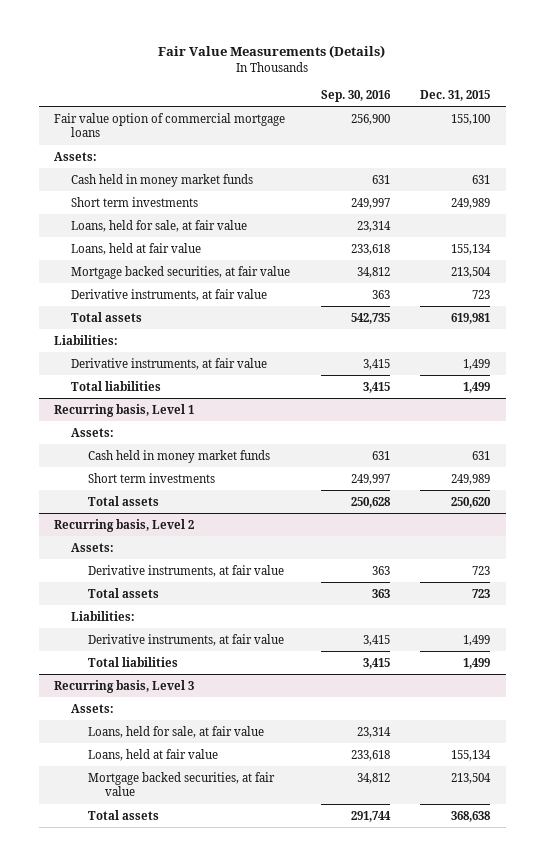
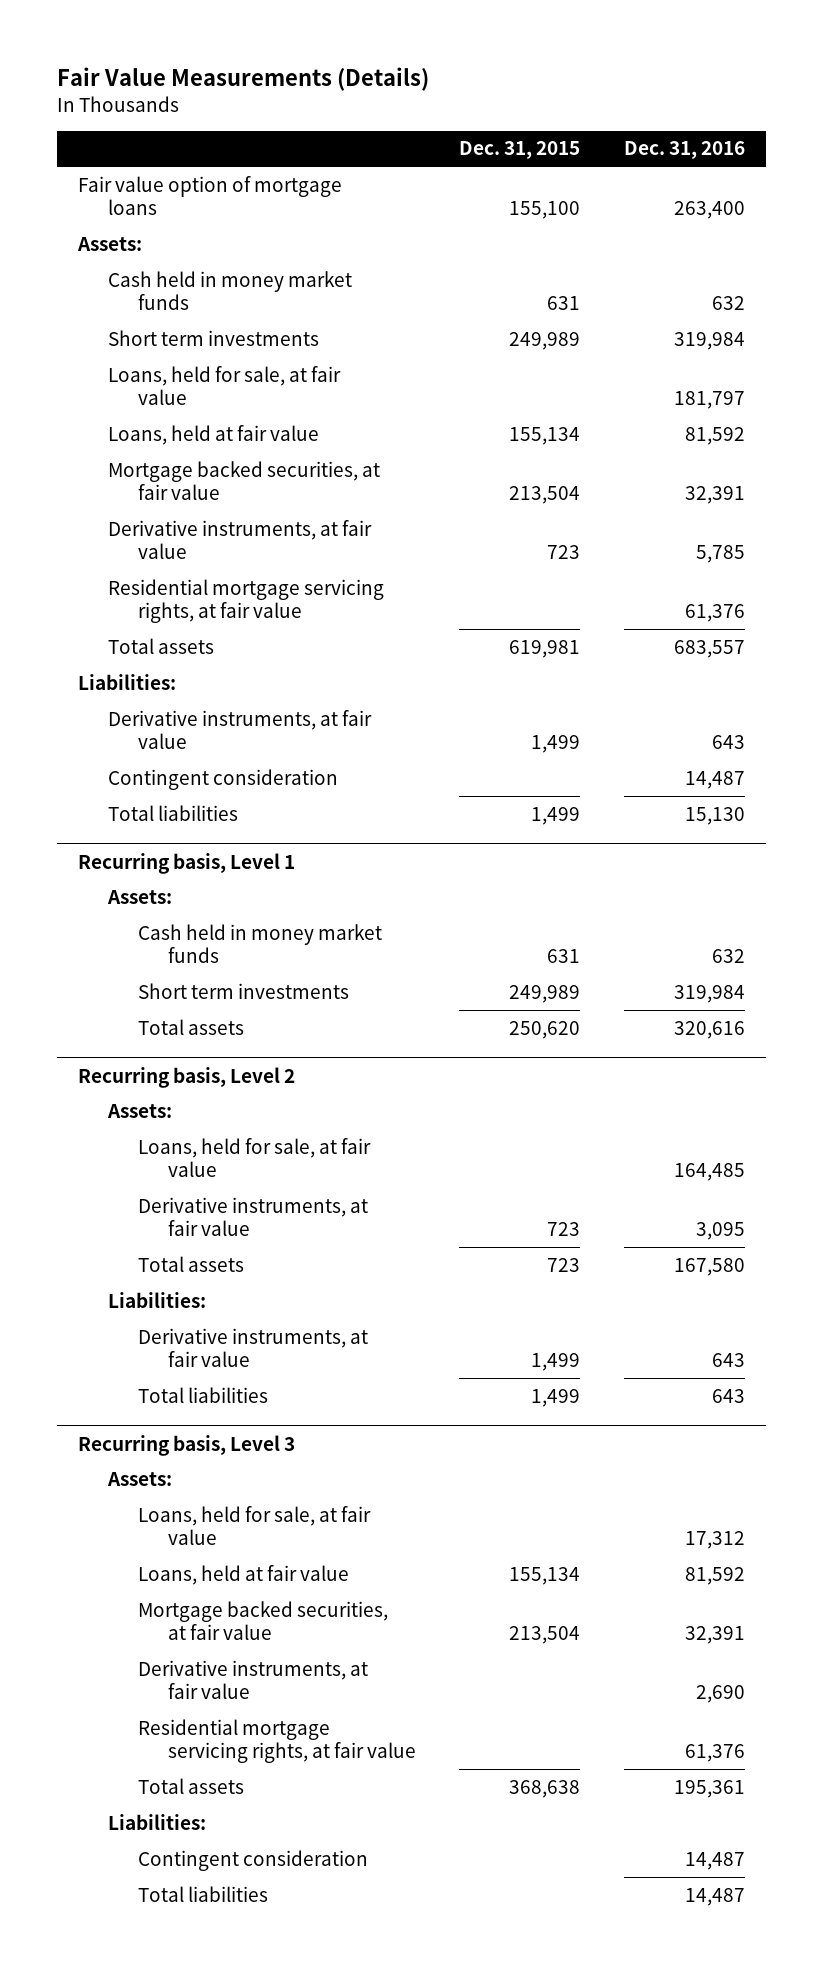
[320,89,391,102] Sep. 30, 2016 -> none
none -> [623,141,745,160] Dec. 31, 2016
[53,112,285,138] Fair value option of commercial mortgage loans -> [78,175,343,216] Fair value option of mortgage loans
none -> [108,578,385,624] Residential mortgage servicing rights, at fair value
none -> [108,768,339,790] Contingent consideration
none -> [138,1137,372,1178] Loans, held for sale, at fair value
none -> [138,1659,369,1700] Derivative instruments, at fair value
none -> [138,1718,416,1764] Residential mortgage servicing rights, at fair value
none -> [108,1813,207,1830] Liabilities:
none -> [138,1849,369,1871] Contingent consideration
none -> [138,1885,269,1902] Total liabilities

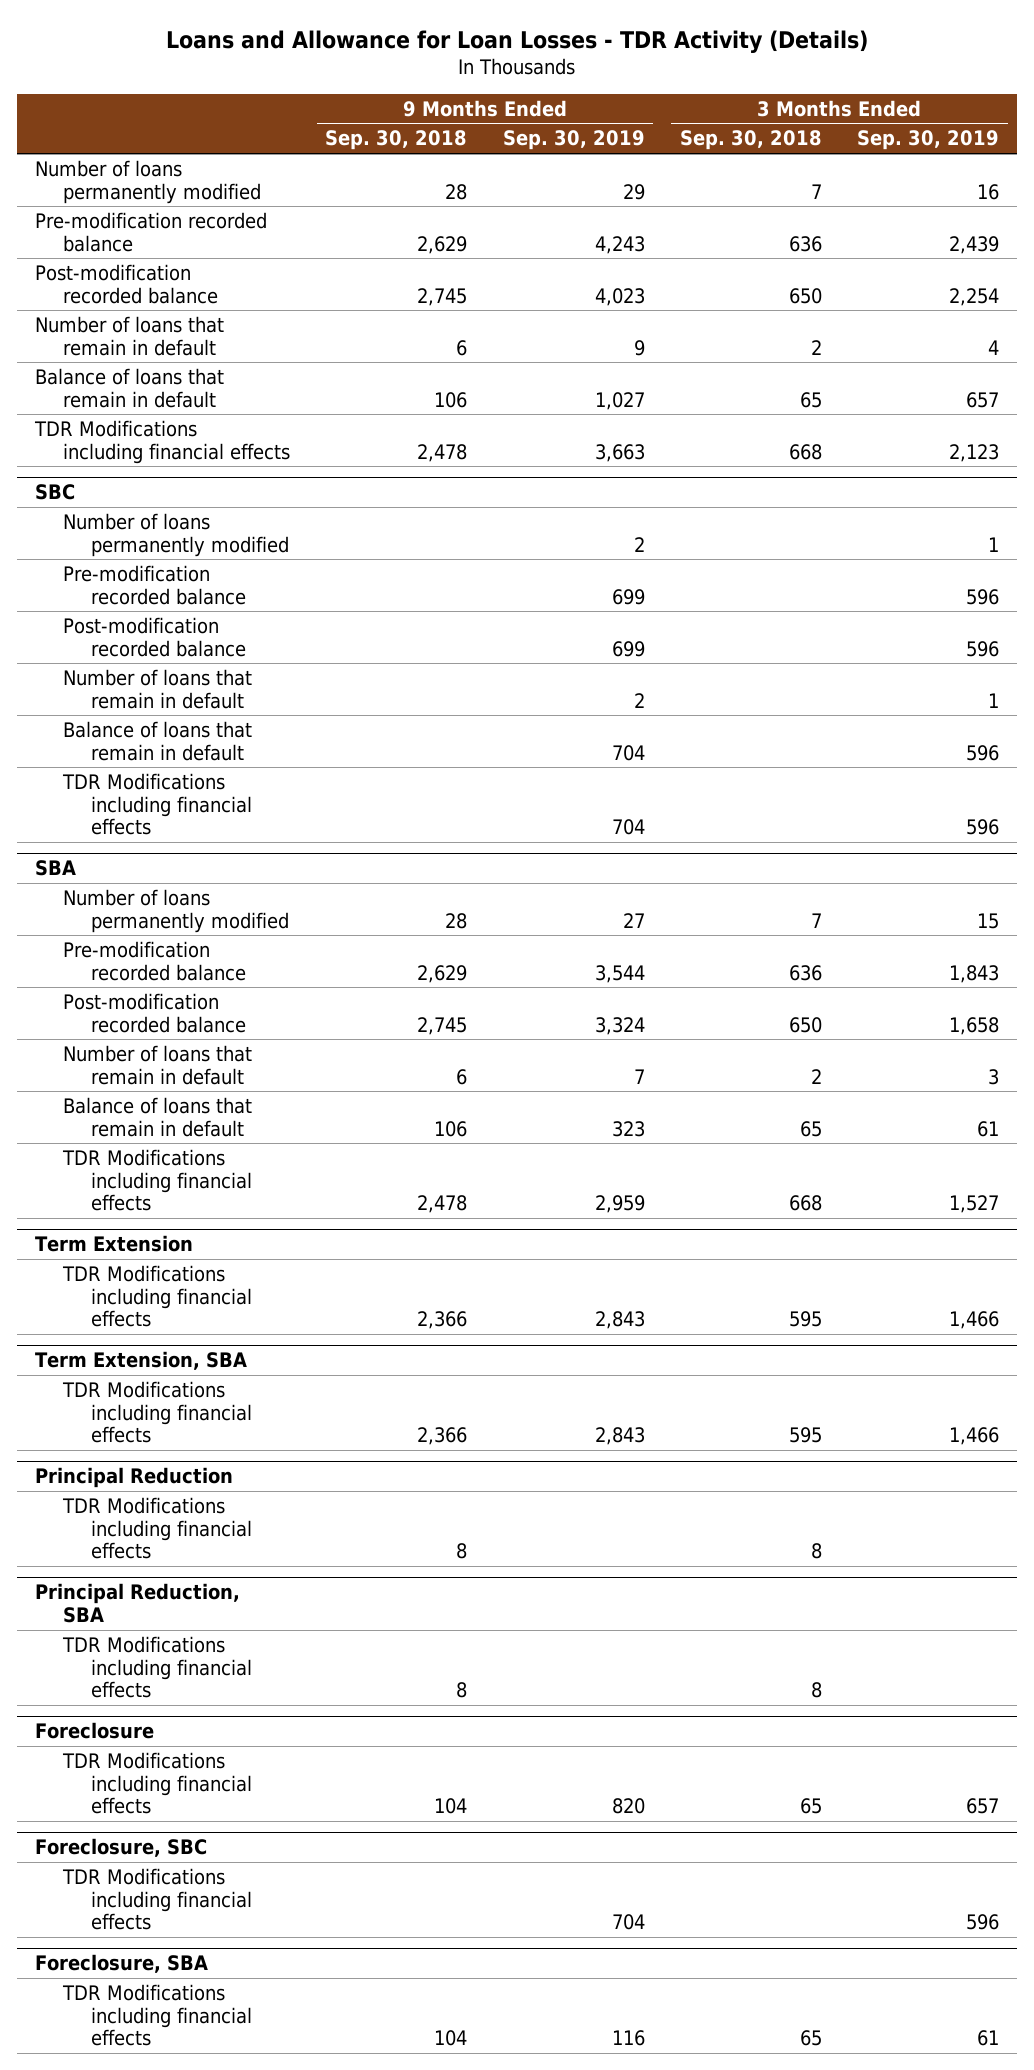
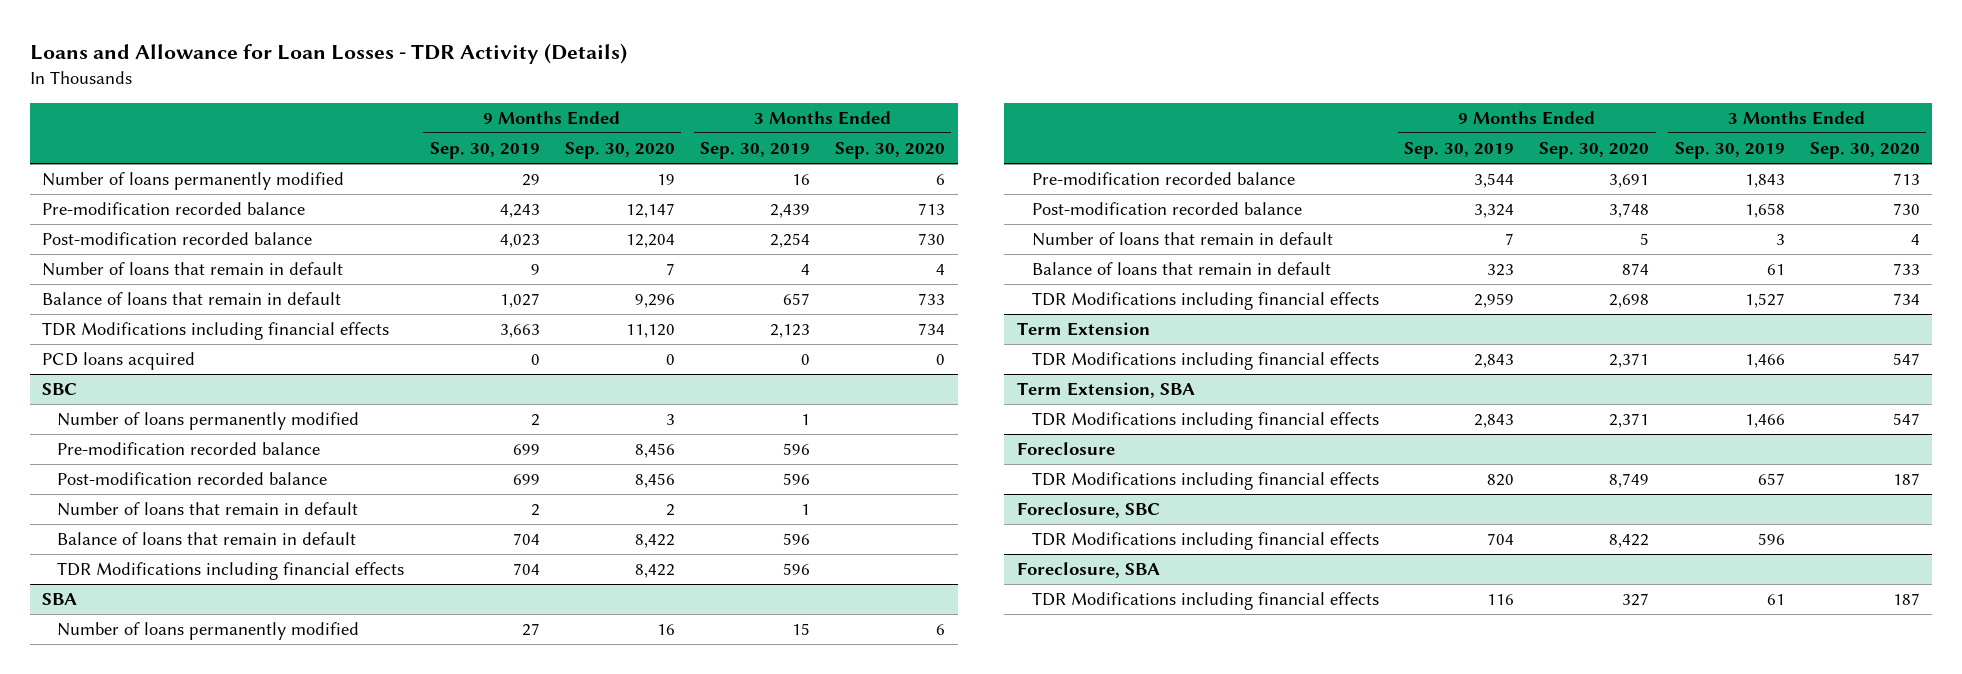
[325,130,468,151] Sep. 30, 2018 -> none
[679,130,822,151] Sep. 30, 2018 -> none
none -> [564,142,675,160] Sep. 30, 2020
none -> [835,142,946,160] Sep. 30, 2020
none -> [42,352,196,371] PCD loans acquired
[35,1467,234,1489] Principal Reduction -> none
[62,1496,253,1560] TDR Modifications including financial effects -> none
[35,1583,241,1624] Principal Reduction, SBA -> none
[62,1635,253,1699] TDR Modifications including financial effects -> none

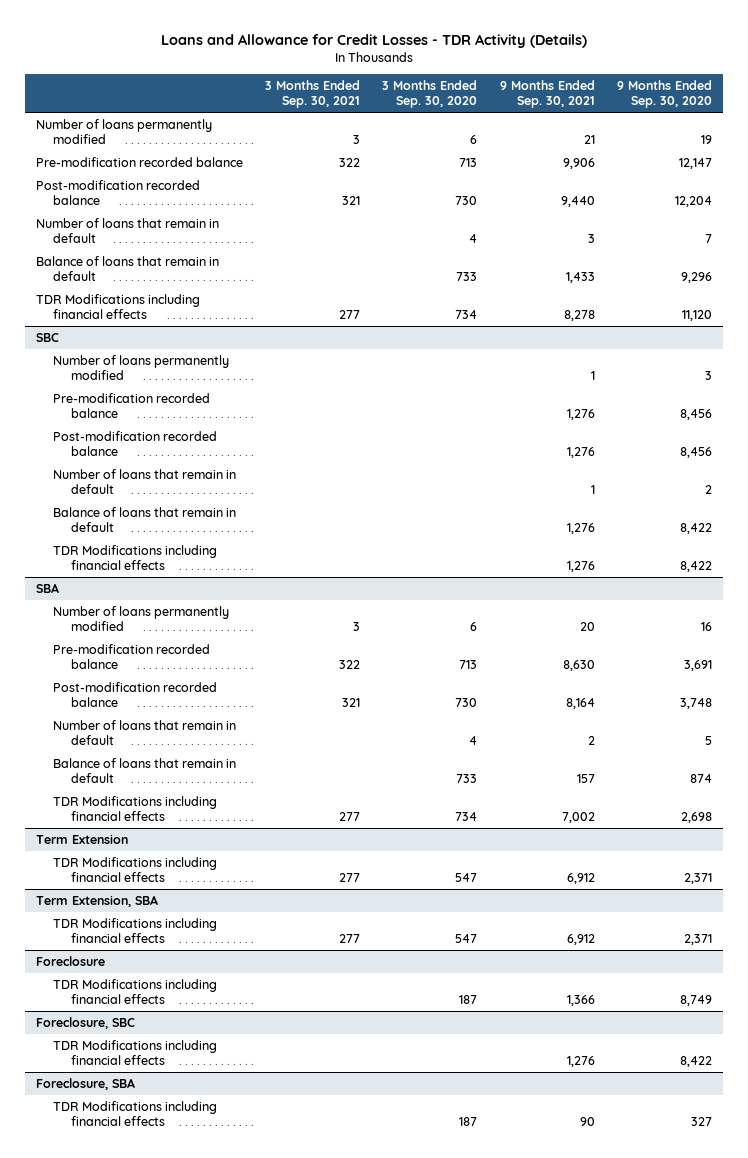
[29,42,627,64] Loans and Allowance for Loan Losses - TDR Activity (Details) -> [160,33,587,48] Loans and Allowance for Credit Losses - TDR Activity (Details)
[429,142,540,160] Sep. 30, 2019 -> none
[699,142,810,160] Sep. 30, 2019 -> none
none -> [265,80,361,109] 3 Months Ended Sep. 30, 2021
none -> [499,80,595,109] 9 Months Ended Sep. 30, 2021
[42,352,196,371] PCD loans acquired -> none

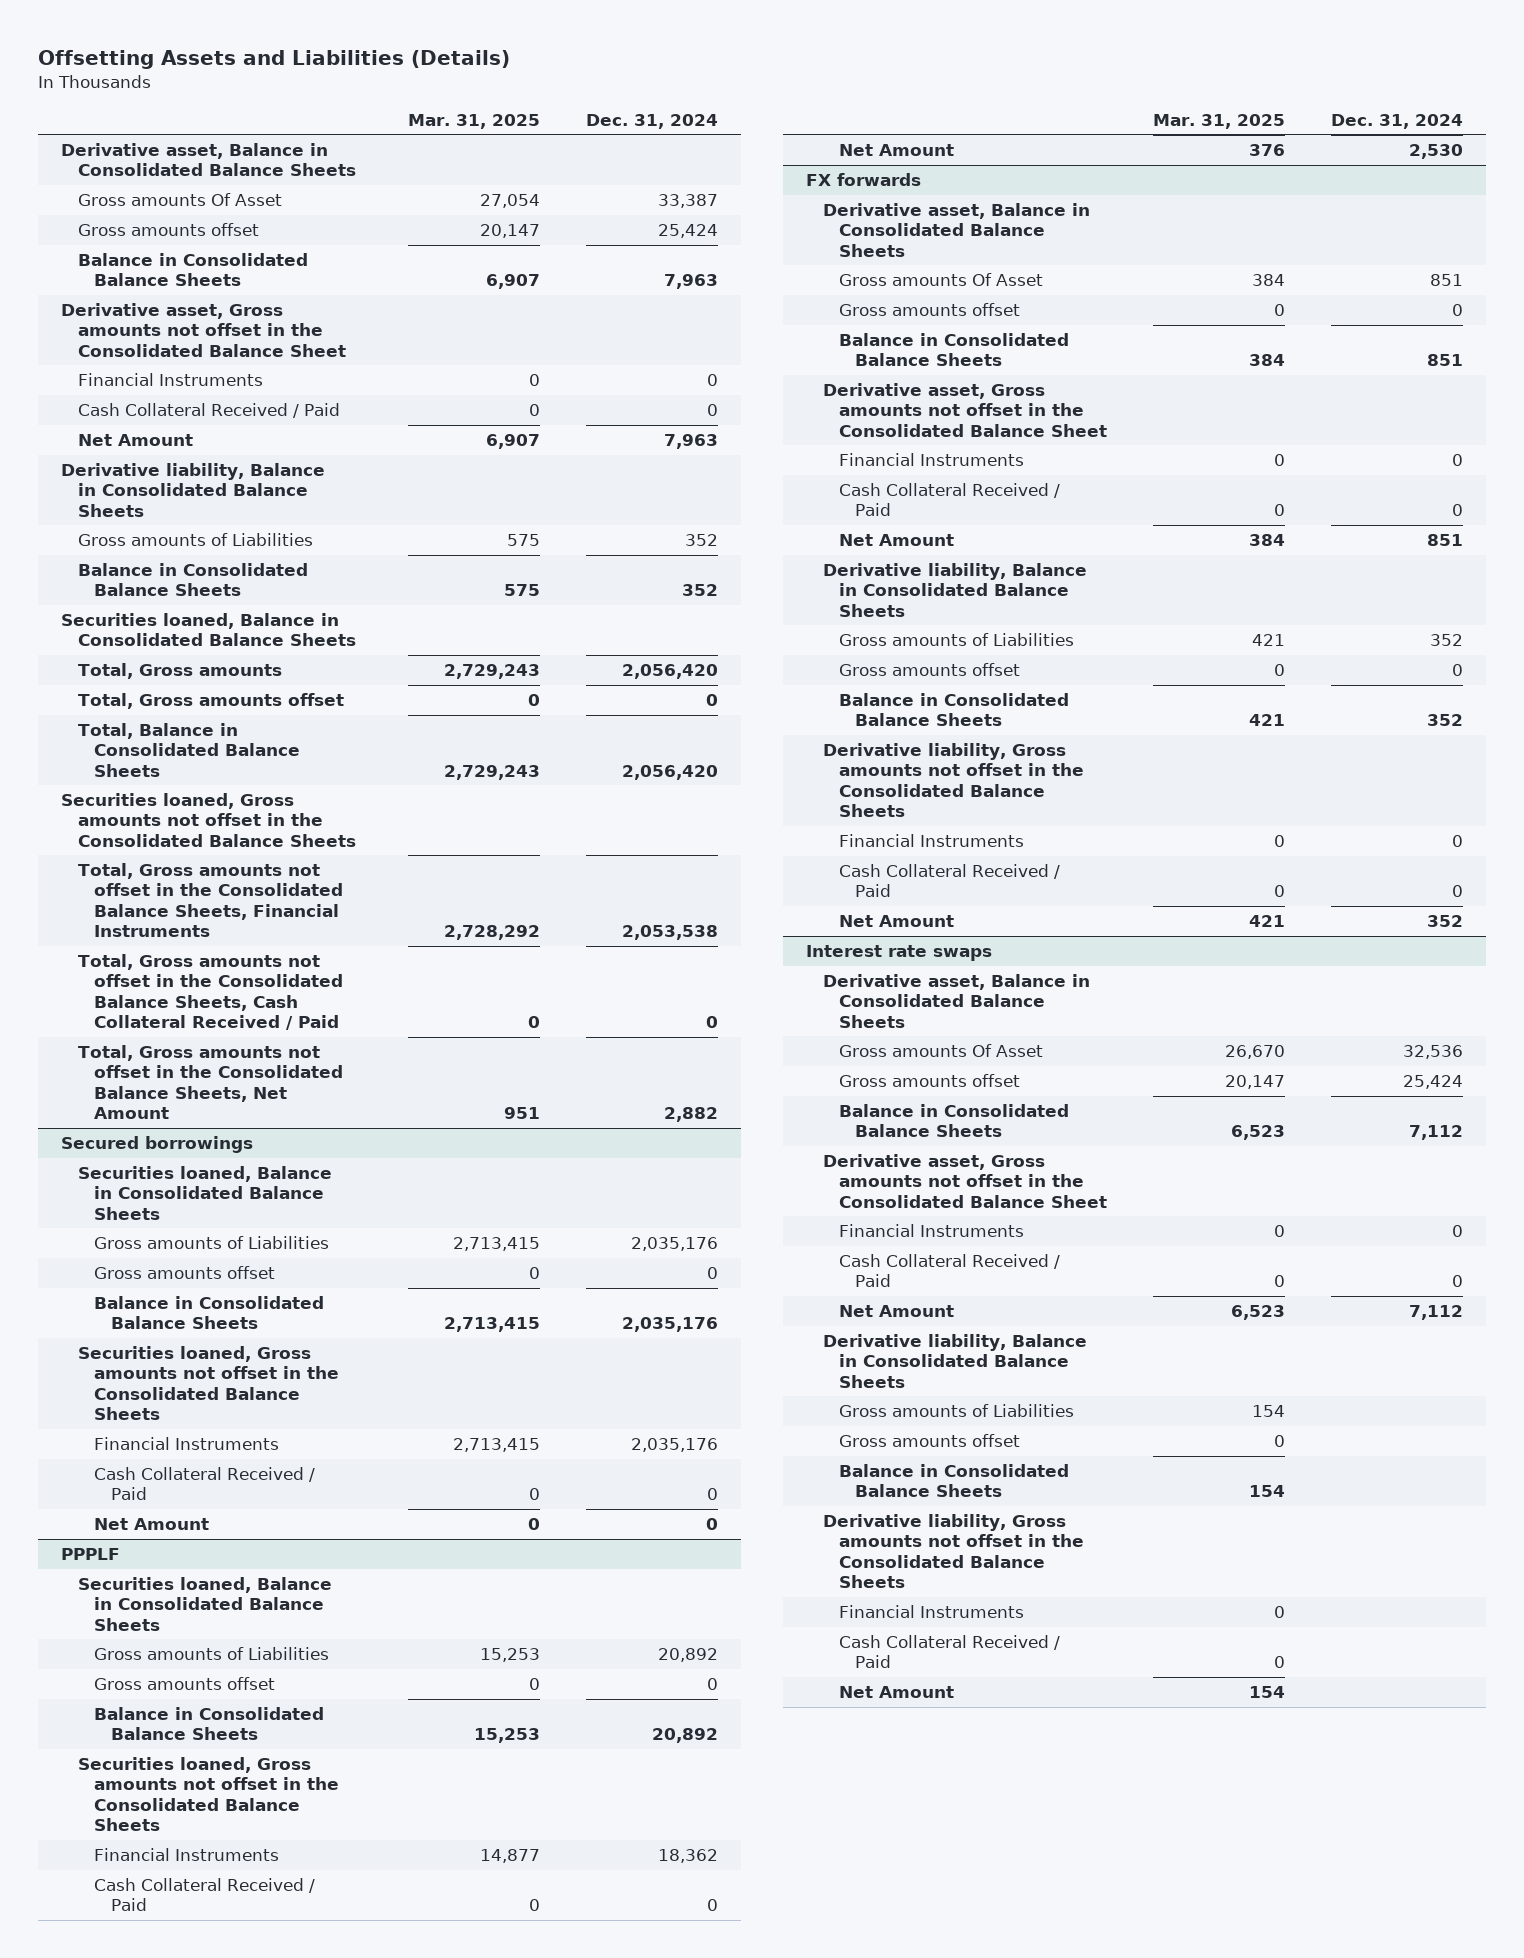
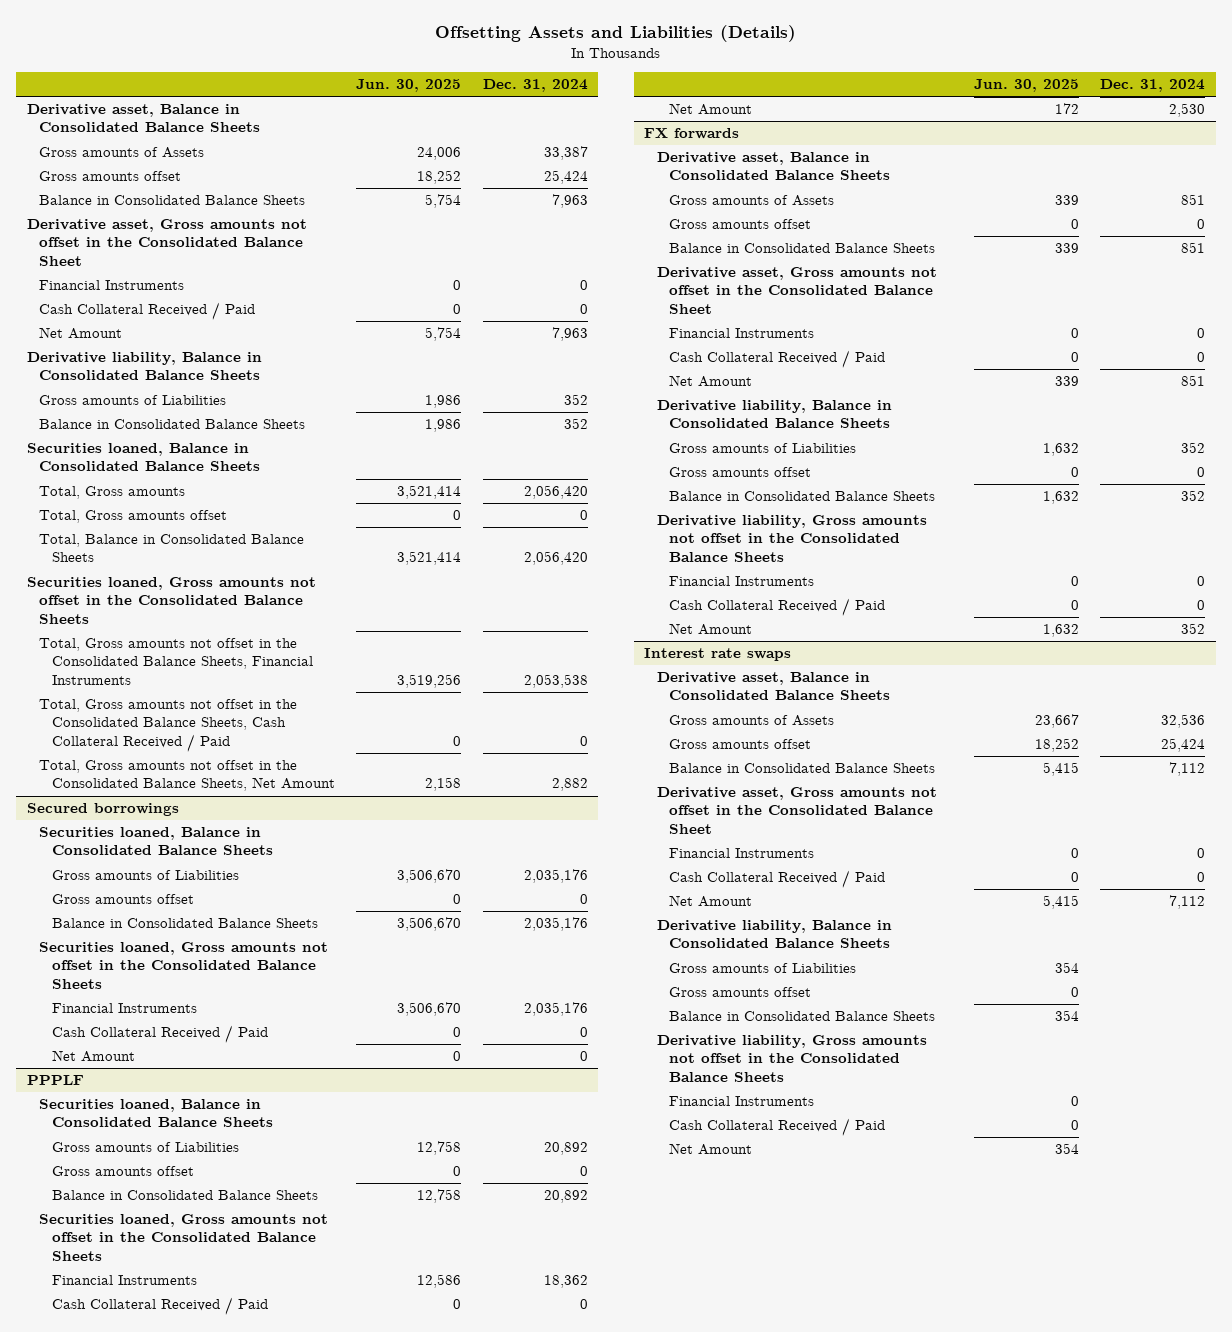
[407,113,540,129] Mar. 31, 2025 -> none
none -> [356,78,462,92] Jun. 30, 2025
[77,193,282,207] Gross amounts Of Asset -> [39,147,205,159] Gross amounts of Assets
[839,273,1044,287] Gross amounts Of Asset -> [669,195,835,207] Gross amounts of Assets
[839,1044,1044,1058] Gross amounts Of Asset -> [669,715,835,727] Gross amounts of Assets

